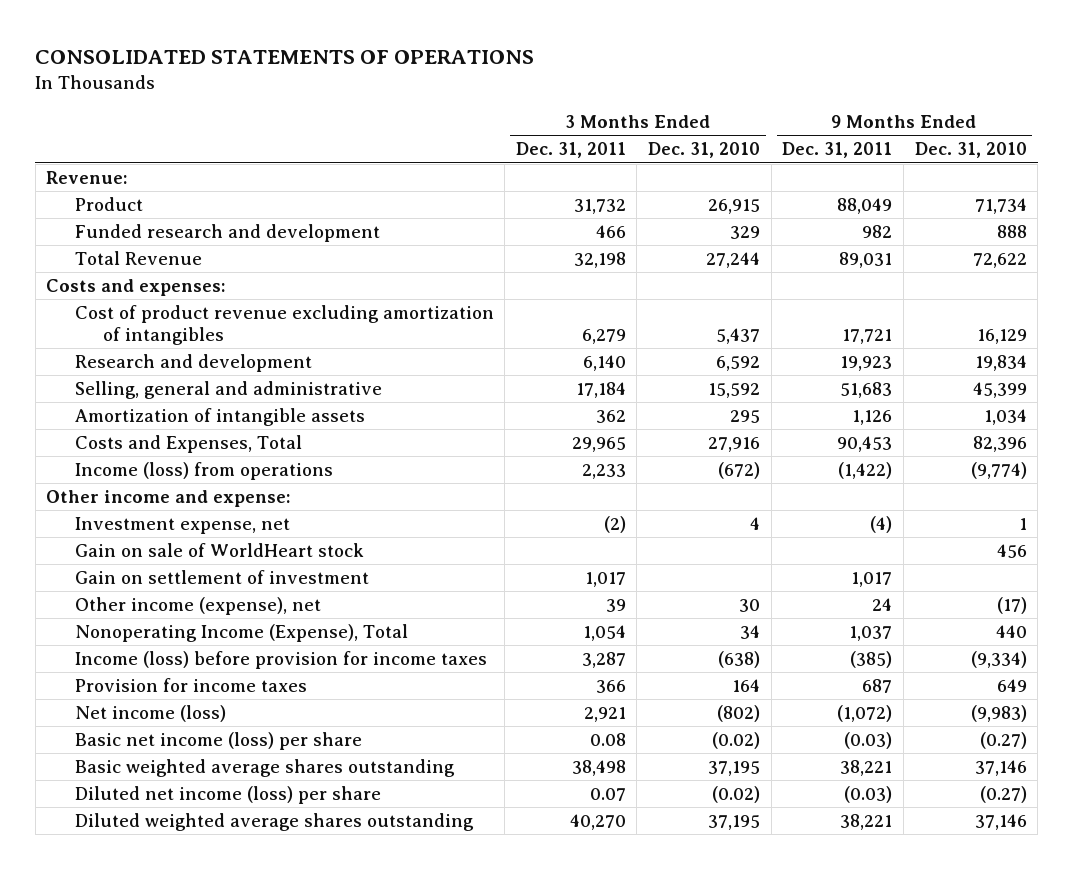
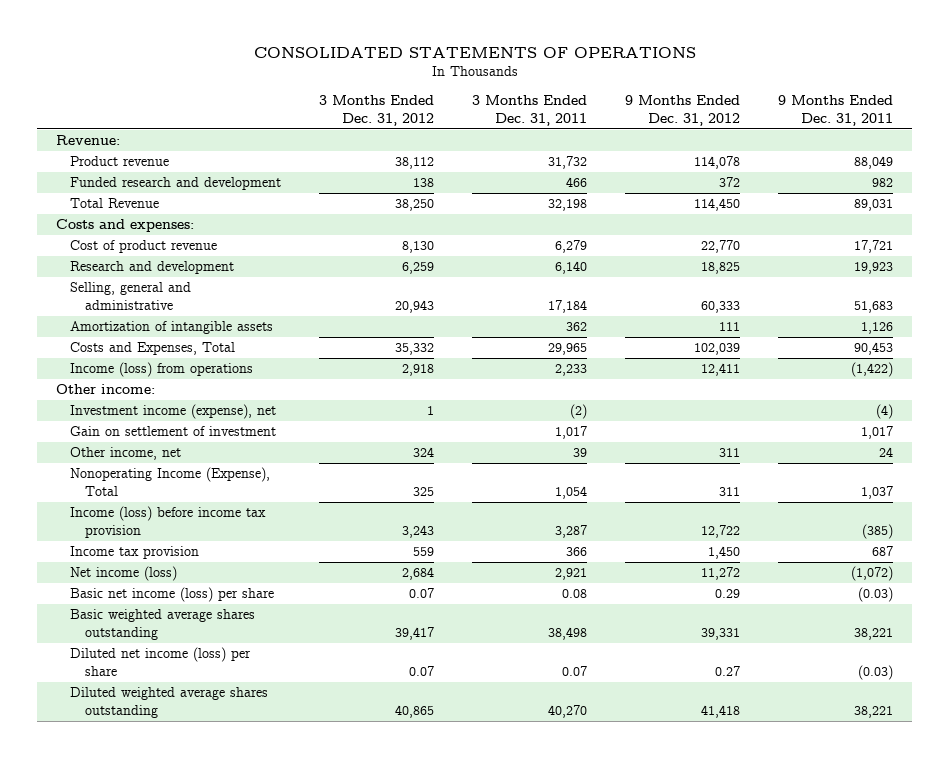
[648,142,761,159] Dec. 31, 2010 -> none
[914,142,1027,159] Dec. 31, 2010 -> none
none -> [319,95,435,126] 3 Months Ended Dec. 31, 2012
none -> [625,95,741,126] 9 Months Ended Dec. 31, 2012
[74,197,143,212] Product -> [70,156,170,167] Product revenue
[74,305,494,346] Cost of product revenue excluding amortization of intangibles -> [70,240,218,254] Cost of product revenue
[74,543,364,558] Gain on sale of WorldHeart stock -> none
[46,490,292,508] Other income and expense: -> [56,384,156,395] Other income:
[74,517,290,535] Investment expense, net -> [70,404,277,420] Investment income (expense), net
[74,597,321,616] Other income (expense), net -> [70,447,182,461] Other income, net
[74,651,487,670] Income (loss) before provision for income taxes -> [70,506,267,538] Income (loss) before income tax provision
[74,678,307,693] Provision for income taxes -> [70,546,200,560] Income tax provision

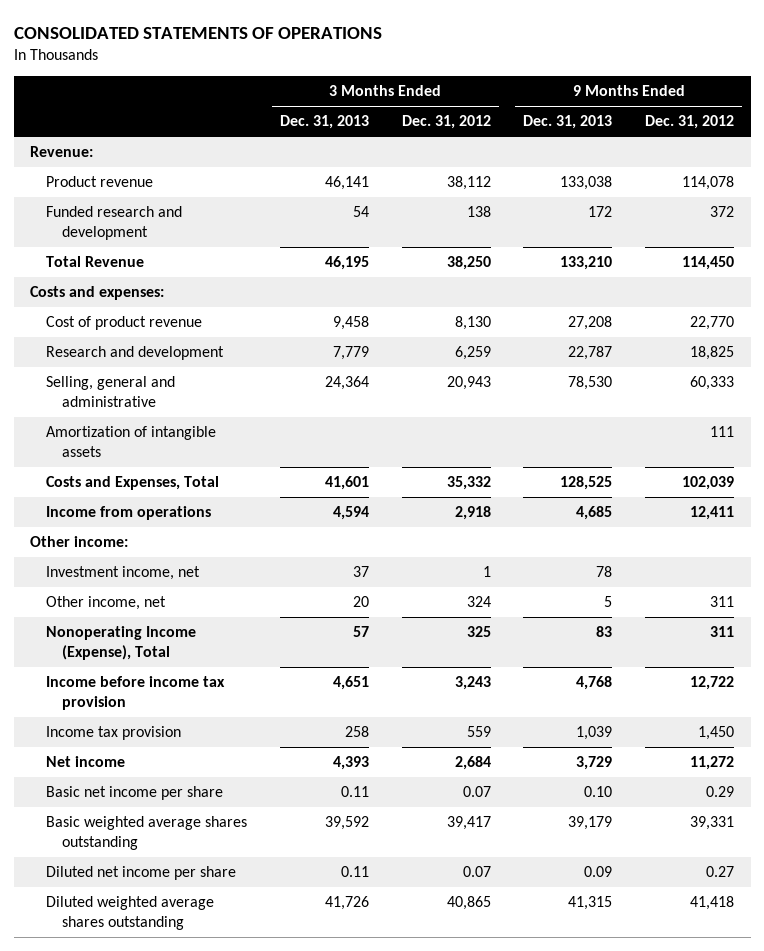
[472,95,588,126] 3 Months Ended Dec. 31, 2011 -> none
[778,95,894,126] 9 Months Ended Dec. 31, 2011 -> none
none -> [279,115,369,130] Dec. 31, 2013
none -> [523,115,613,130] Dec. 31, 2013
[70,362,254,378] Income (loss) from operations -> [45,506,211,521] Income from operations
[70,426,277,437] Gain on settlement of investment -> none
[70,404,277,420] Investment income (expense), net -> [45,566,200,581] Investment income, net
[70,506,267,538] Income (loss) before income tax provision -> [45,676,225,711] Income before income tax provision
[70,566,178,582] Net income (loss) -> [45,756,125,768] Net income
[70,587,275,603] Basic net income (loss) per share -> [45,786,223,801] Basic net income per share
[70,647,252,676] Diluted net income (loss) per share -> [45,866,236,881] Diluted net income per share

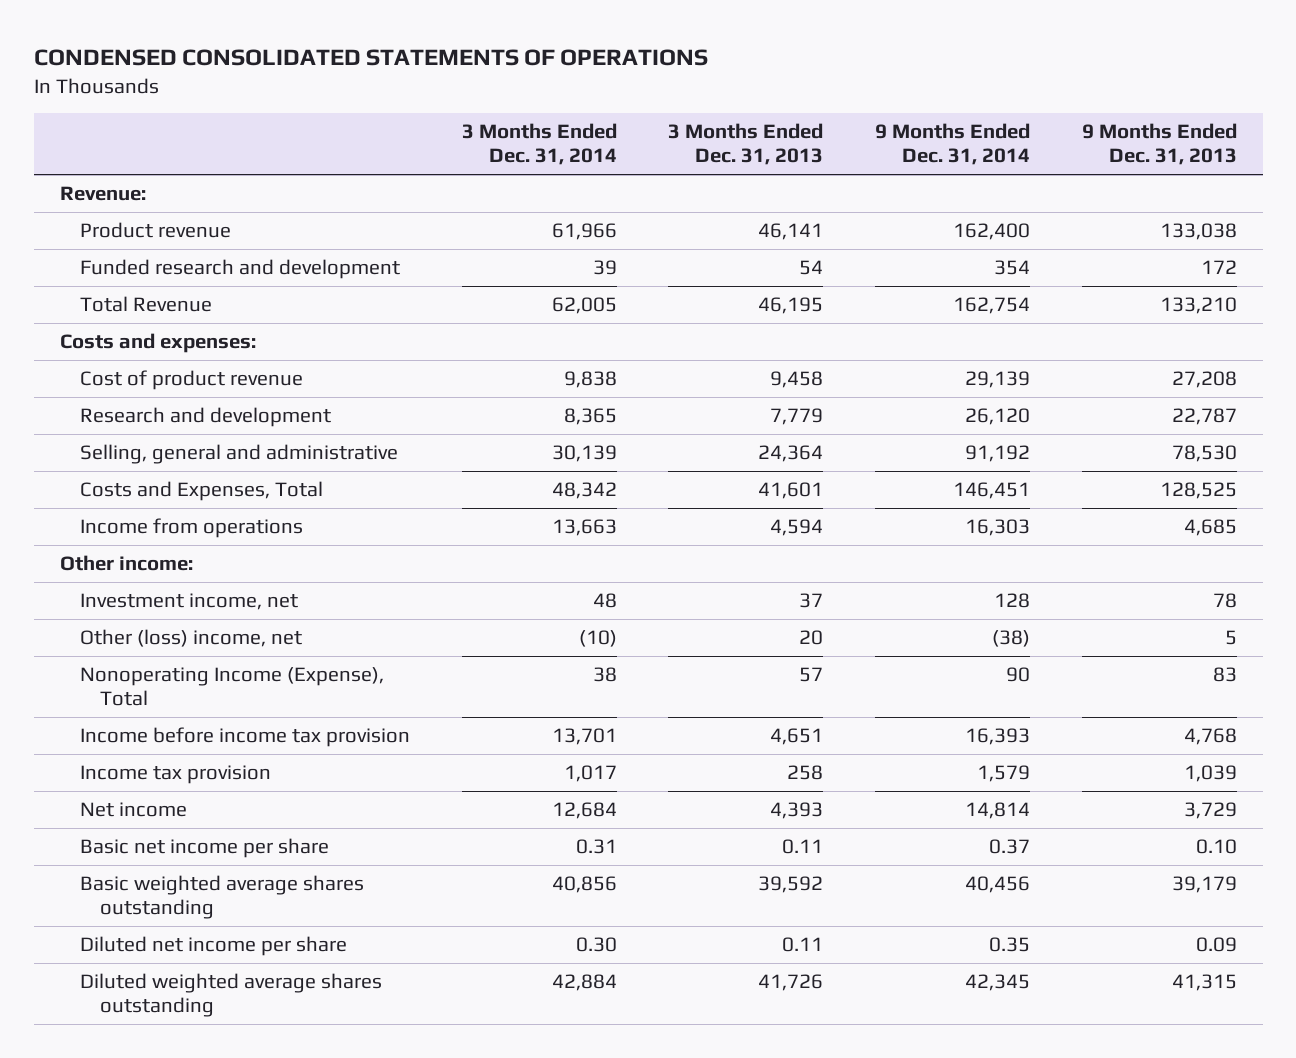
[13,26,382,39] CONSOLIDATED STATEMENTS OF OPERATIONS -> [33,49,708,67] CONDENSED CONSOLIDATED STATEMENTS OF OPERATIONS
[401,115,491,130] Dec. 31, 2012 -> none
[645,115,735,130] Dec. 31, 2012 -> none
none -> [461,123,617,166] 3 Months Ended Dec. 31, 2014
none -> [875,123,1031,166] 9 Months Ended Dec. 31, 2014
[45,426,216,458] Amortization of intangible assets -> none
[45,596,166,611] Other income, net -> [79,629,302,648] Other (loss) income, net

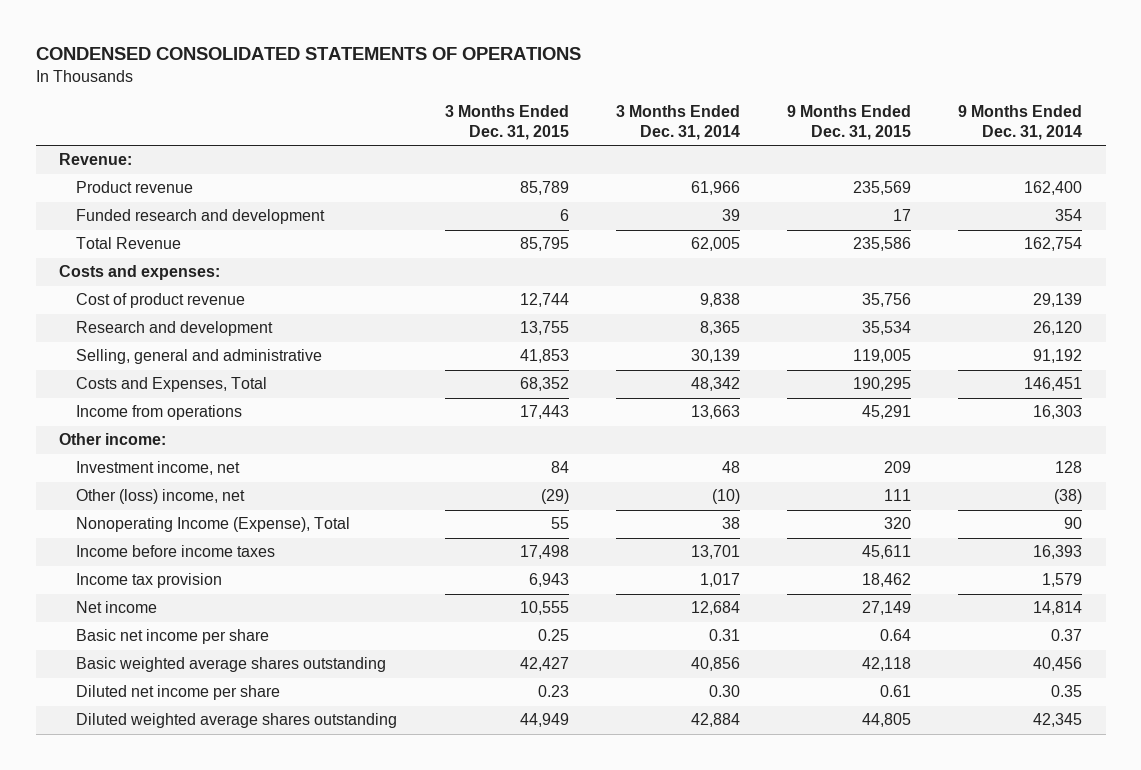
[668,123,824,166] 3 Months Ended Dec. 31, 2013 -> none
[1081,123,1237,166] 9 Months Ended Dec. 31, 2013 -> none
none -> [444,105,569,140] 3 Months Ended Dec. 31, 2015
none -> [786,105,911,140] 9 Months Ended Dec. 31, 2015
[79,727,410,748] Income before income tax provision -> [76,545,276,558] Income before income taxes

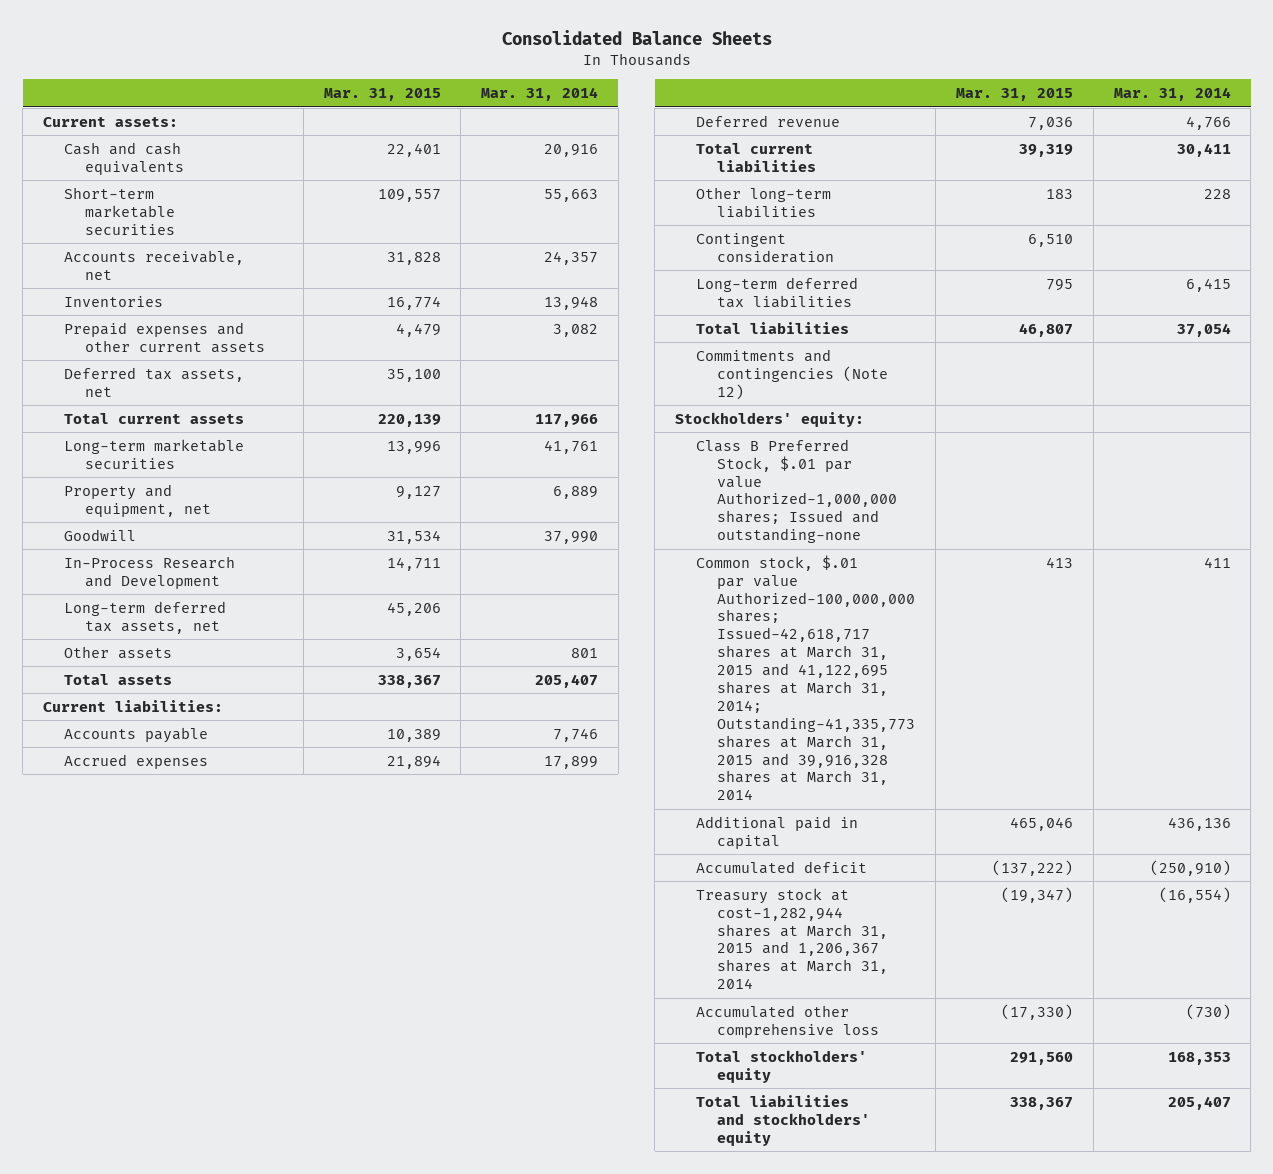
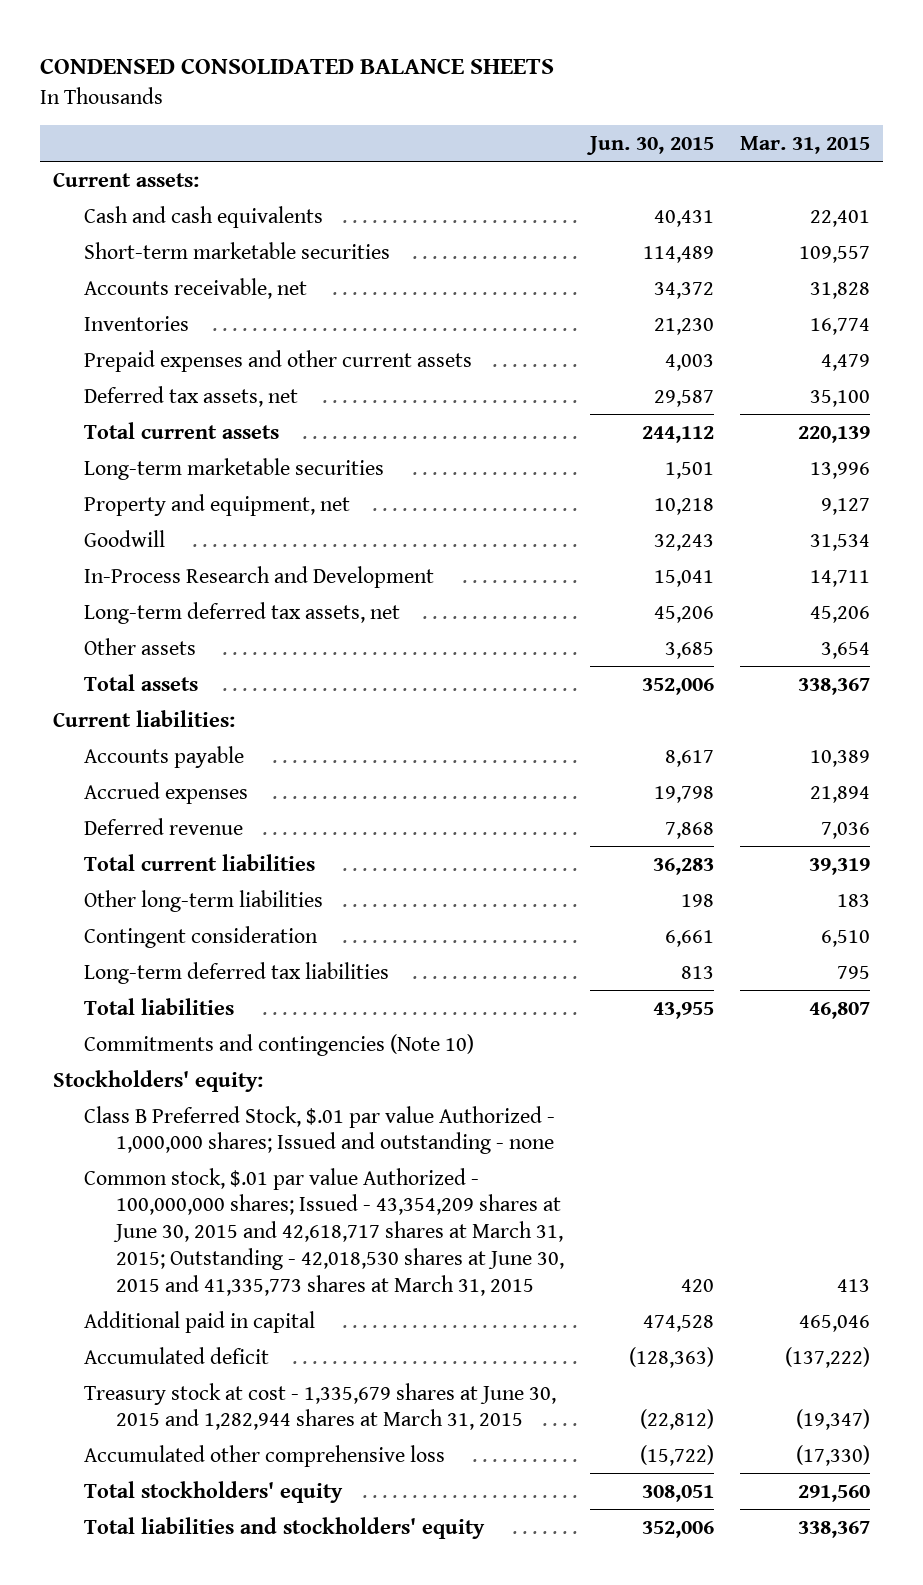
[501,30,772,46] Consolidated Balance Sheets -> [40,58,555,75] CONDENSED CONSOLIDATED BALANCE SHEETS
[481,87,599,102] Mar. 31, 2014 -> none
none -> [585,136,714,156] Jun. 30, 2015
[696,348,889,400] Commitments and contingencies (Note 12) -> [84,1033,475,1056] Commitments and contingencies (Note 10)
[696,438,898,544] Class B Preferred Stock, $.01 par value Authorized-1,000,000 shares; Issued and outstanding-none -> [84,1105,556,1155] Class B Preferred Stock, $.01 par value Authorized - 1,000,000 shares; Issued and outstanding - none
[696,554,916,801] Common stock, $.01 par value Authorized-100,000,000 shares; Issued-42,618,717 shares at March 31, 2015 and 41,122,695 shares at March 31, 2014; Outstanding-41,335,773 shares at March 31, 2015 and 39,916,328 shares at March 31, 2014 -> [84,1167,564,1296] Common stock, $.01 par value Authorized - 100,000,000 shares; Issued - 43,354,209 shares at June 30, 2015 and 42,618,717 shares at March 31, 2015; Outstanding - 42,018,530 shares at June 30, 2015 and 41,335,773 shares at March 31, 2015
[696,887,889,990] Treasury stock at cost-1,282,944 shares at March 31, 2015 and 1,206,367 shares at March 31, 2014 -> [84,1382,557,1431] Treasury stock at cost - 1,335,679 shares at June 30, 2015 and 1,282,944 shares at March 31, 2015

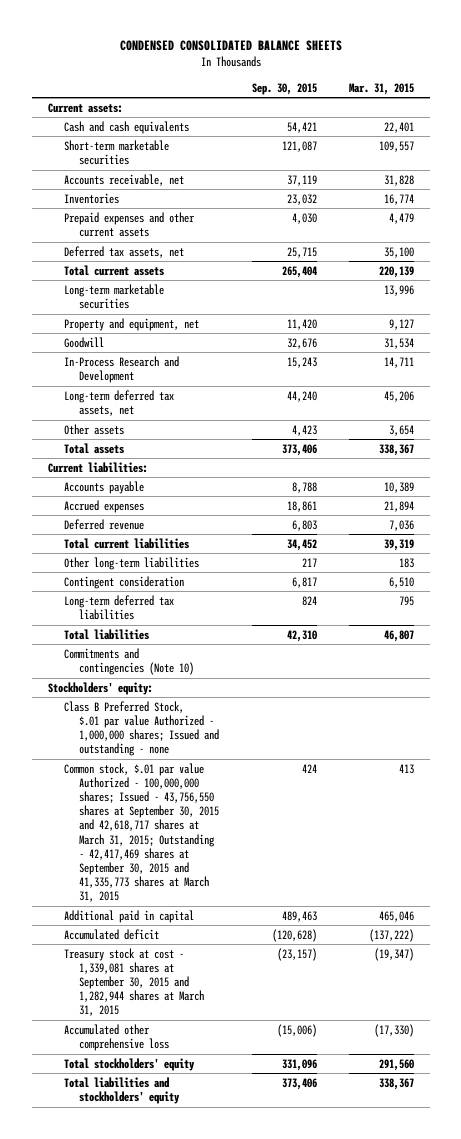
[585,136,714,156] Jun. 30, 2015 -> none
none -> [251,82,317,95] Sep. 30, 2015
[84,1167,564,1296] Common stock, $.01 par value Authorized - 100,000,000 shares; Issued - 43,354,209 shares at June 30, 2015 and 42,618,717 shares at March 31, 2015; Outstanding - 42,018,530 shares at June 30, 2015 and 41,335,773 shares at March 31, 2015 -> [63,762,220,903] Common stock, $.01 par value Authorized - 100,000,000 shares; Issued - 43,756,550 shares at September 30, 2015 and 42,618,717 shares at March 31, 2015; Outstanding - 42,417,469 shares at September 30, 2015 and 41,335,773 shares at March 31, 2015
[84,1382,557,1431] Treasury stock at cost - 1,335,679 shares at June 30, 2015 and 1,282,944 shares at March 31, 2015 -> [63,947,205,1017] Treasury stock at cost - 1,339,081 shares at September 30, 2015 and 1,282,944 shares at March 31, 2015

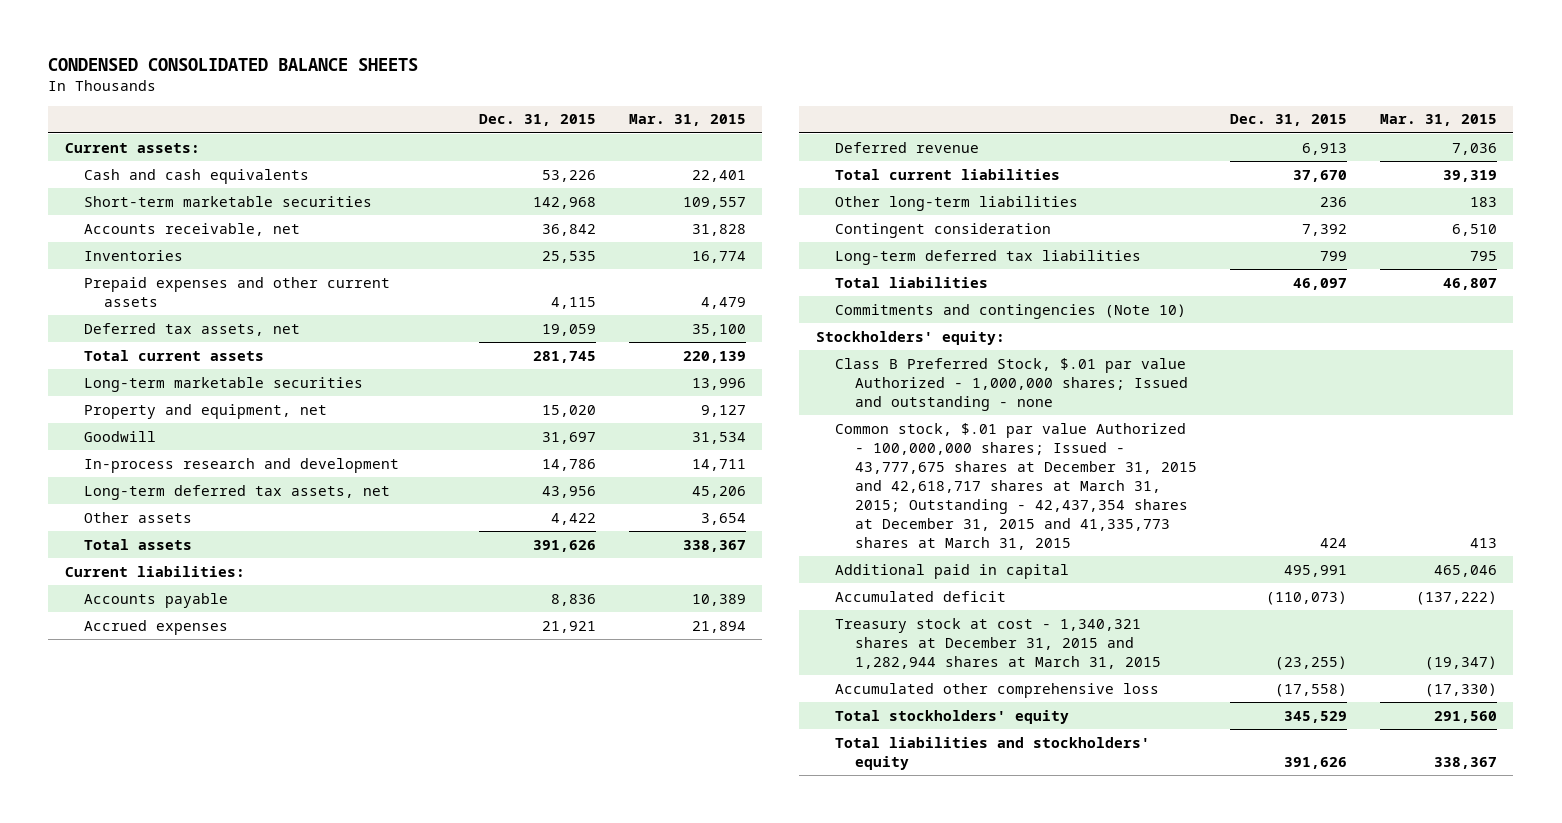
[251,82,317,95] Sep. 30, 2015 -> none
none -> [478,114,596,127] Dec. 31, 2015
[63,355,179,384] In-Process Research and Development -> [84,457,400,473] In-process research and development
[63,762,220,903] Common stock, $.01 par value Authorized - 100,000,000 shares; Issued - 43,756,550 shares at September 30, 2015 and 42,618,717 shares at March 31, 2015; Outstanding - 42,417,469 shares at September 30, 2015 and 41,335,773 shares at March 31, 2015 -> [835,422,1197,551] Common stock, $.01 par value Authorized - 100,000,000 shares; Issued - 43,777,675 shares at December 31, 2015 and 42,618,717 shares at March 31, 2015; Outstanding - 42,437,354 shares at December 31, 2015 and 41,335,773 shares at March 31, 2015
[63,947,205,1017] Treasury stock at cost - 1,339,081 shares at September 30, 2015 and 1,282,944 shares at March 31, 2015 -> [835,617,1161,669] Treasury stock at cost - 1,340,321 shares at December 31, 2015 and 1,282,944 shares at March 31, 2015

